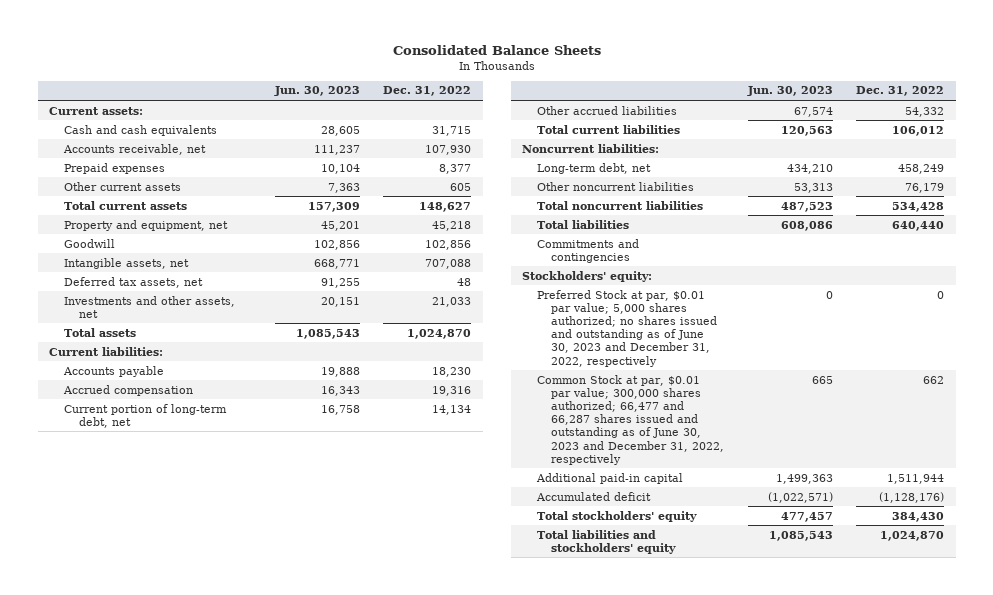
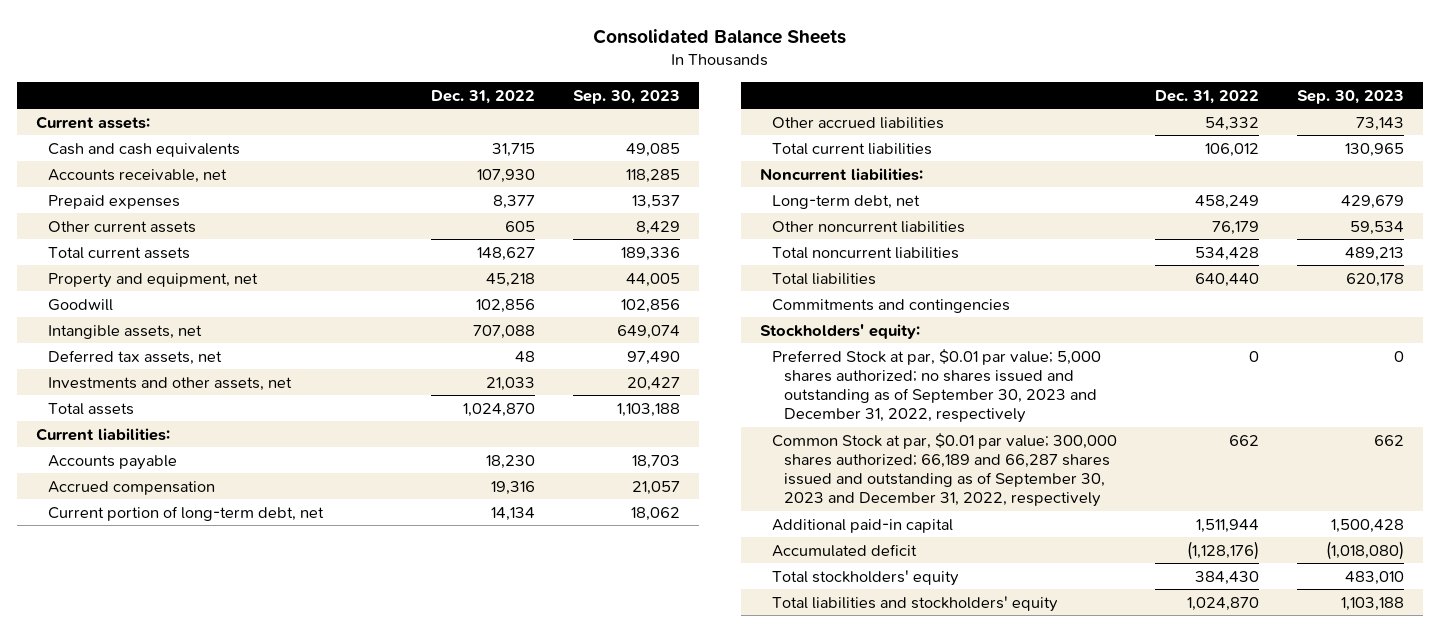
[273,86,360,97] Jun. 30, 2023 -> none
none -> [573,89,681,104] Sep. 30, 2023
[536,289,718,367] Preferred Stock at par, $0.01 par value; 5,000 shares authorized; no shares issued and outstanding as of June 30, 2023 and December 31, 2022, respectively -> [771,348,1101,424] Preferred Stock at par, $0.01 par value; 5,000 shares authorized; no shares issued and outstanding as of September 30, 2023 and December 31, 2022, respectively
[536,374,725,465] Common Stock at par, $0.01 par value; 300,000 shares authorized; 66,477 and 66,287 shares issued and outstanding as of June 30, 2023 and December 31, 2022, respectively -> [771,432,1117,508] Common Stock at par, $0.01 par value; 300,000 shares authorized; 66,189 and 66,287 shares issued and outstanding as of September 30, 2023 and December 31, 2022, respectively

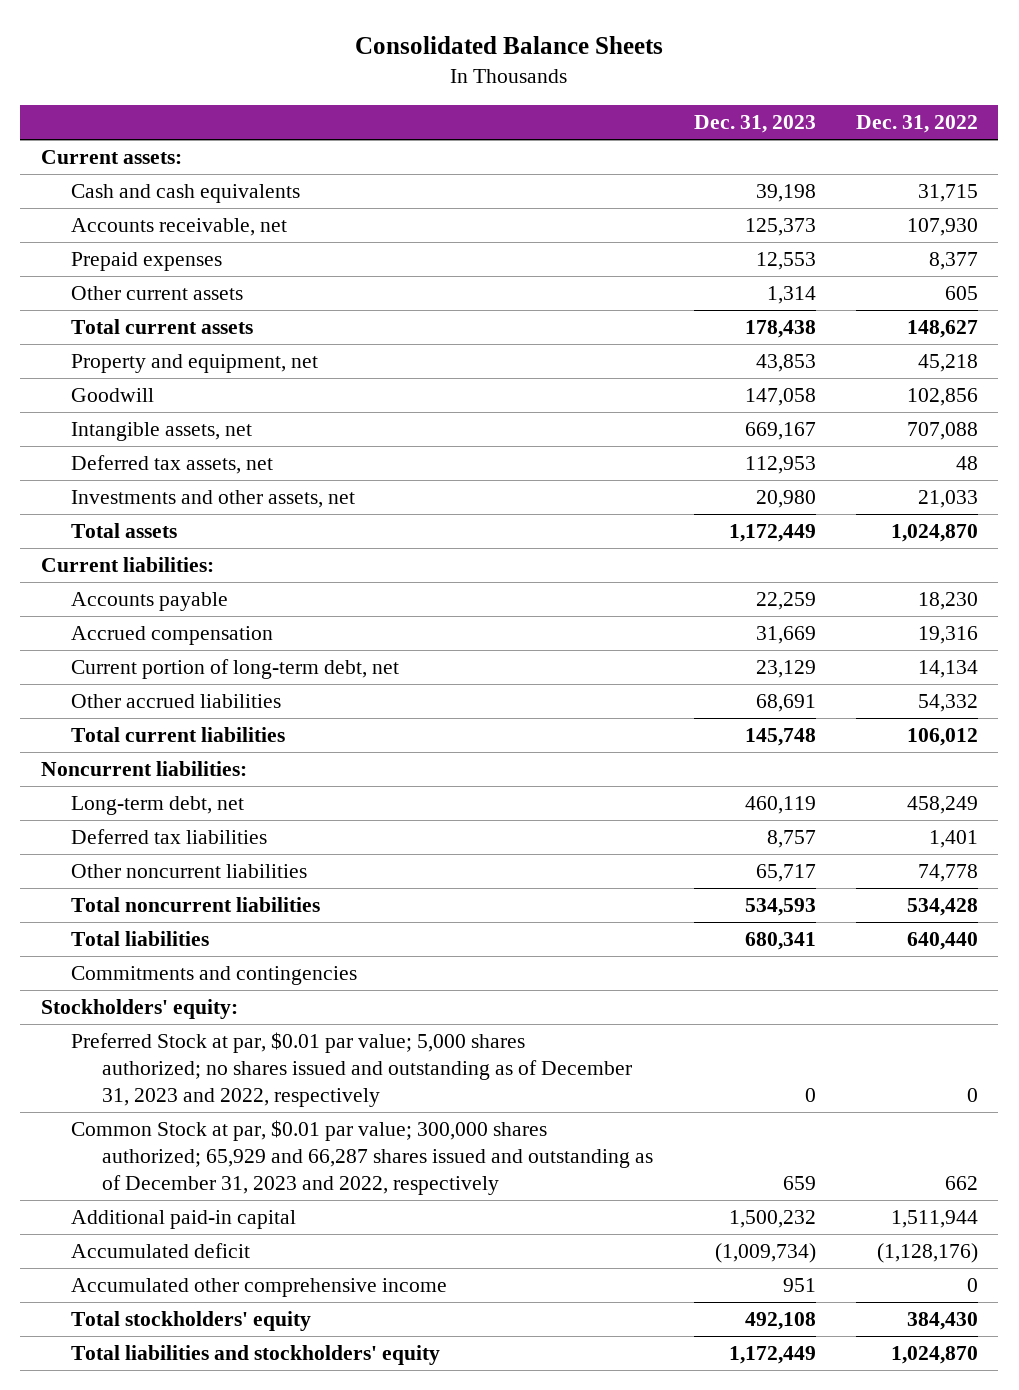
[573,89,681,104] Sep. 30, 2023 -> none
none -> [693,115,816,134] Dec. 31, 2023
none -> [71,829,268,845] Deferred tax liabilities
[1211,220,1259,235] 76,179 -> [918,864,979,883] 74,778
[771,348,1101,424] Preferred Stock at par, $0.01 par value; 5,000 shares authorized; no shares issued and outstanding as of September 30, 2023 and December 31, 2022, respectively -> [71,1032,632,1108] Preferred Stock at par, $0.01 par value; 5,000 shares authorized; no shares issued and outstanding as of December 31, 2023 and 2022, respectively
[771,432,1117,508] Common Stock at par, $0.01 par value; 300,000 shares authorized; 66,189 and 66,287 shares issued and outstanding as of September 30, 2023 and December 31, 2022, respectively -> [71,1120,653,1196] Common Stock at par, $0.01 par value; 300,000 shares authorized; 65,929 and 66,287 shares issued and outstanding as of December 31, 2023 and 2022, respectively
none -> [71,1278,448,1298] Accumulated other comprehensive income

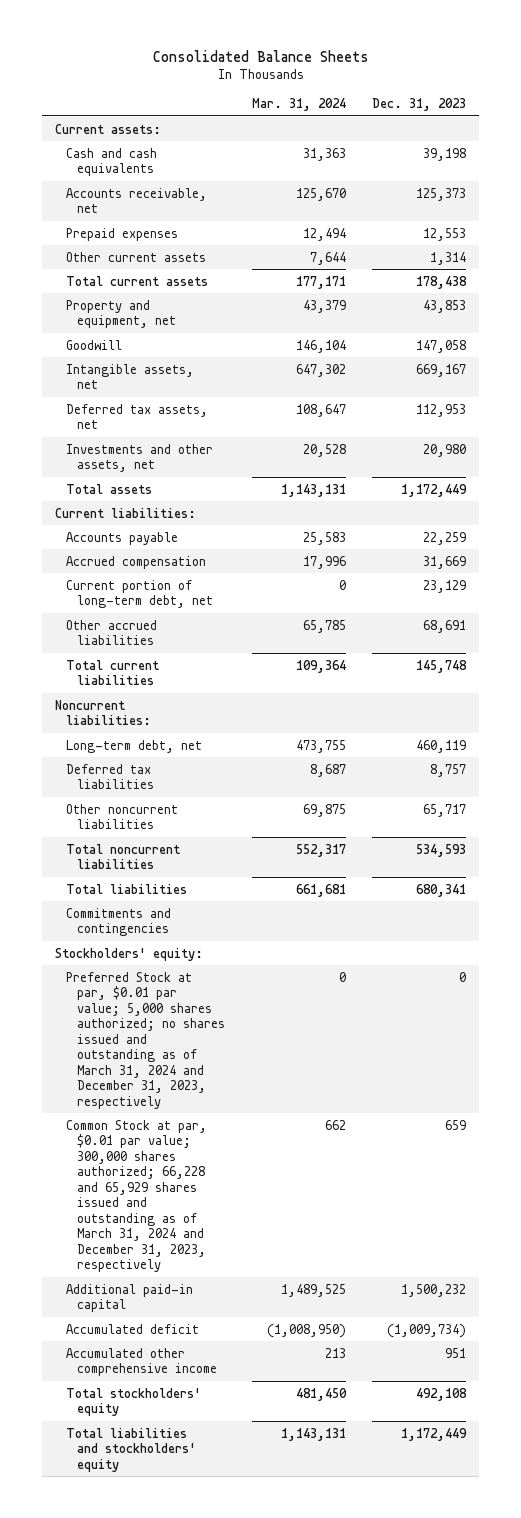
[856,115,979,134] Dec. 31, 2022 -> none
none -> [251,98,346,112] Mar. 31, 2024
[71,1032,632,1108] Preferred Stock at par, $0.01 par value; 5,000 shares authorized; no shares issued and outstanding as of December 31, 2023 and 2022, respectively -> [66,971,226,1109] Preferred Stock at par, $0.01 par value; 5,000 shares authorized; no shares issued and outstanding as of March 31, 2024 and December 31, 2023, respectively
[71,1120,653,1196] Common Stock at par, $0.01 par value; 300,000 shares authorized; 65,929 and 66,287 shares issued and outstanding as of December 31, 2023 and 2022, respectively -> [66,1119,208,1273] Common Stock at par, $0.01 par value; 300,000 shares authorized; 66,228 and 65,929 shares issued and outstanding as of March 31, 2024 and December 31, 2023, respectively

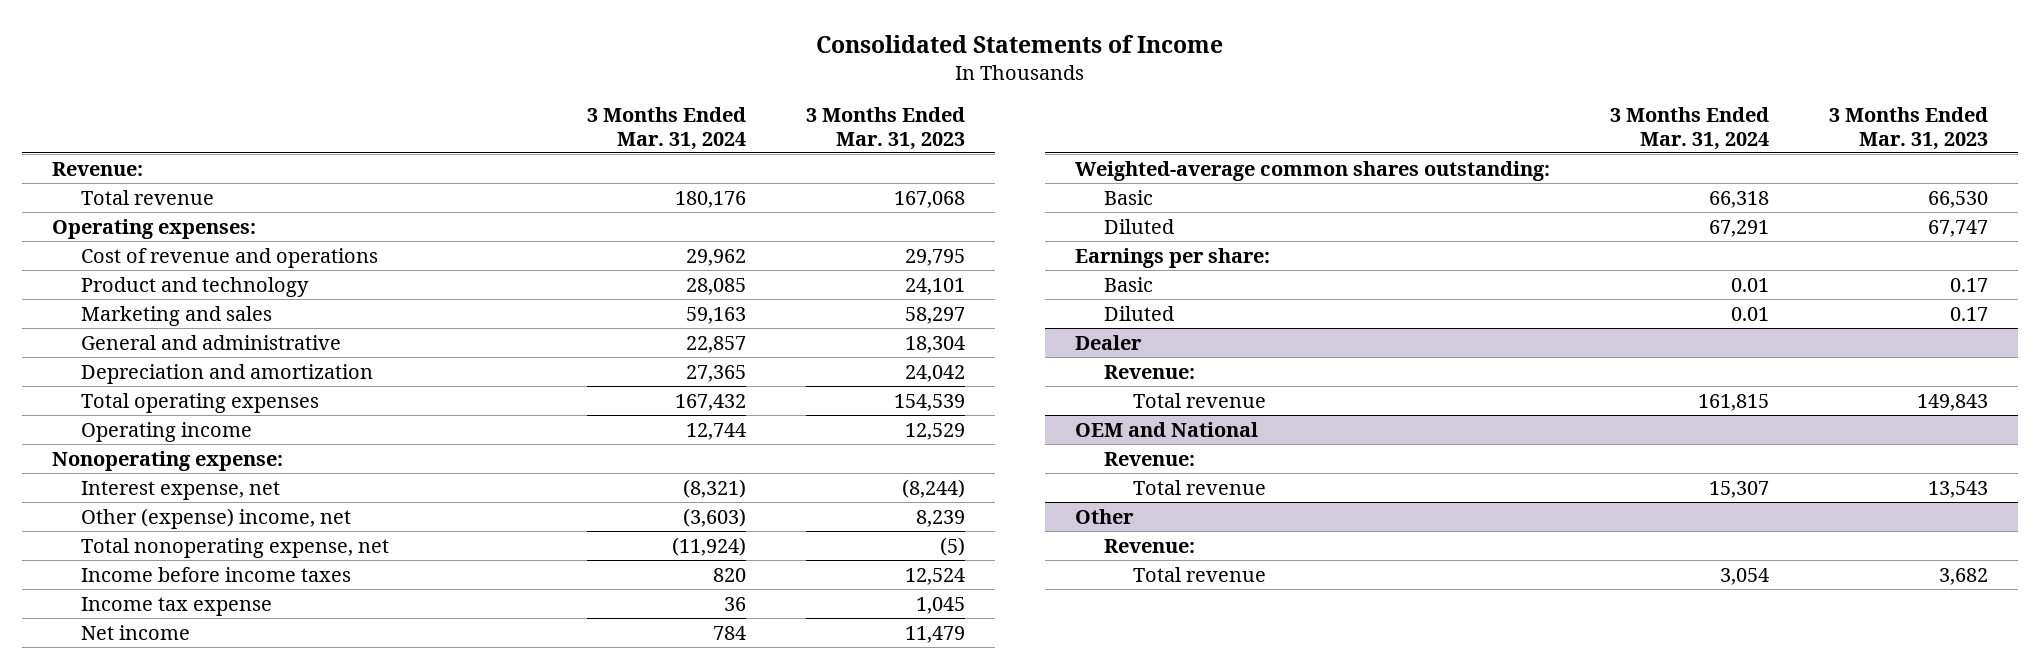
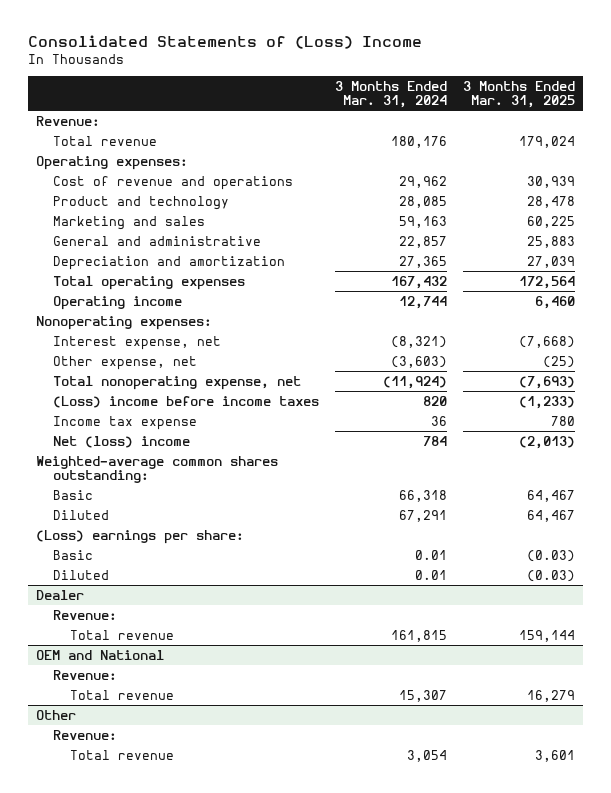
[815,34,1223,53] Consolidated Statements of Income -> [27,35,422,50] Consolidated Statements of (Loss) Income
[805,106,965,150] 3 Months Ended Mar. 31, 2023 -> none
none -> [463,80,576,109] 3 Months Ended Mar. 31, 2025
[51,450,283,471] Nonoperating expense: -> [35,315,212,330] Nonoperating expenses:
[80,507,351,529] Other (expense) income, net -> [52,355,197,370] Other expense, net
[80,566,351,582] Income before income taxes -> [52,395,319,408] (Loss) income before income taxes
[80,624,190,640] Net income -> [52,435,190,448] Net (loss) income
[1074,247,1270,268] Earnings per share: -> [35,529,244,544] (Loss) earnings per share:

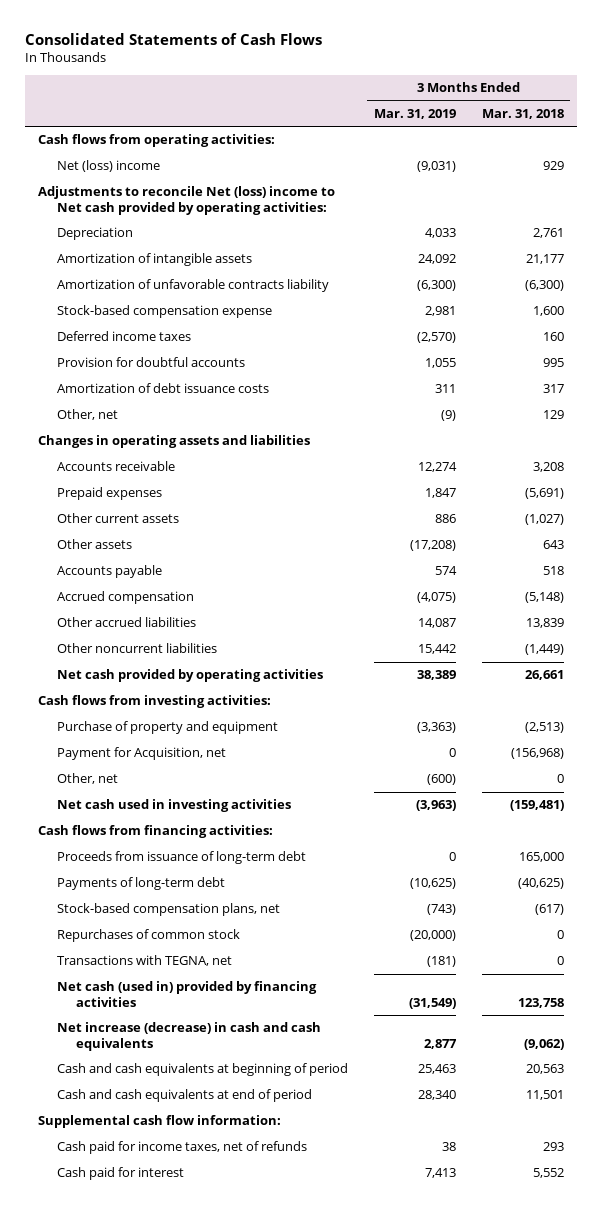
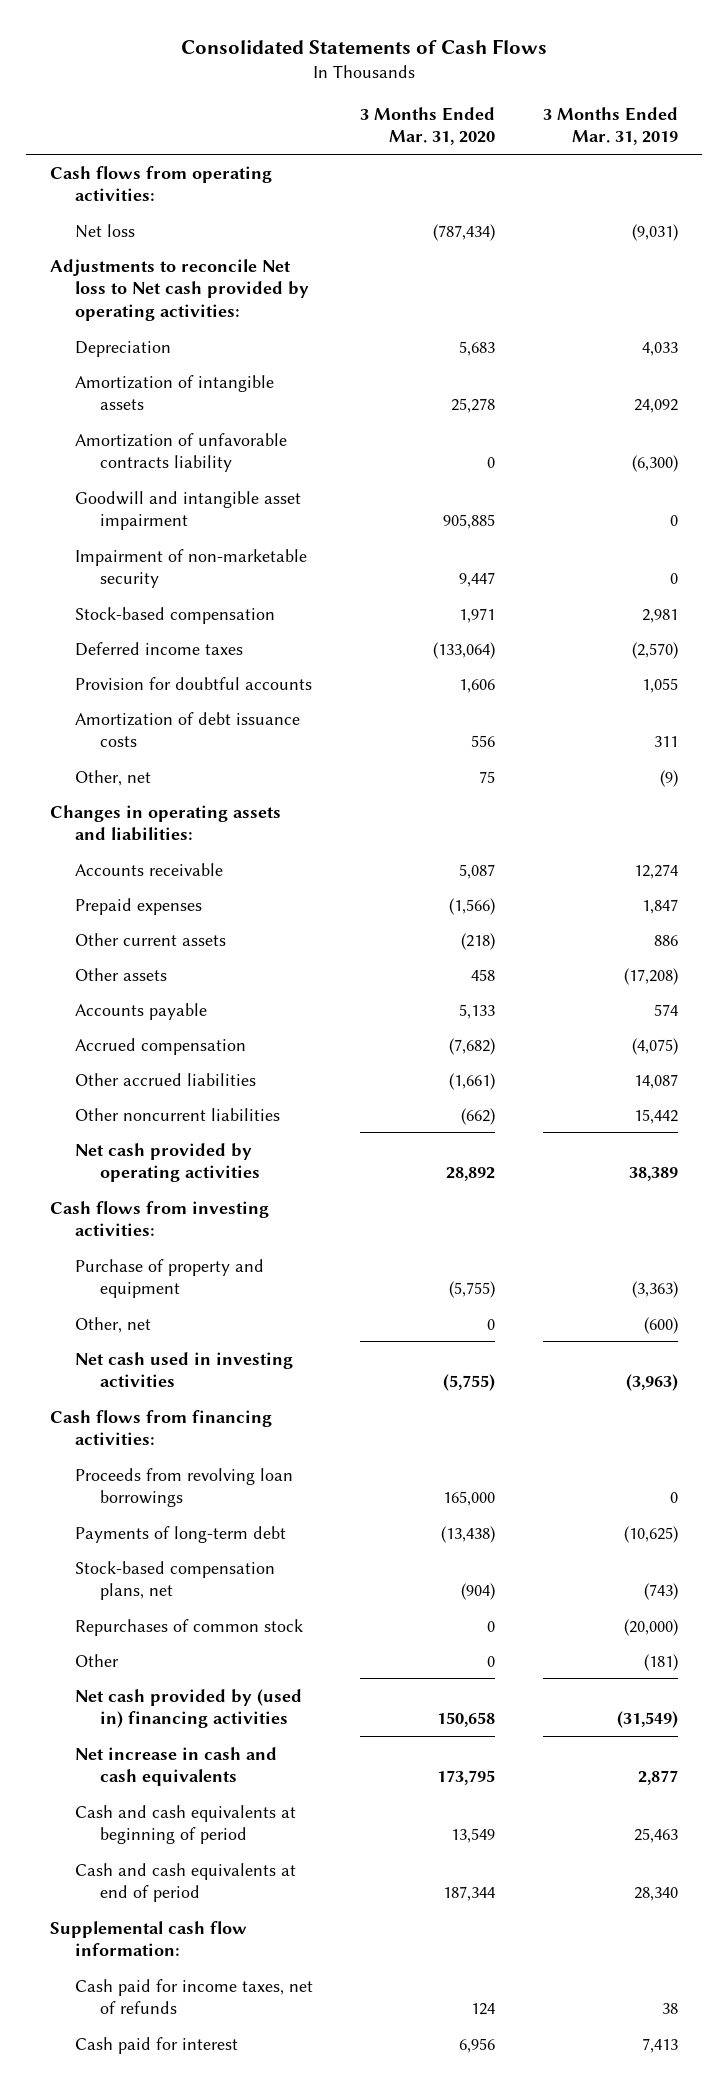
[481,108,564,119] Mar. 31, 2018 -> none
none -> [360,106,496,146] 3 Months Ended Mar. 31, 2020
[56,160,160,173] Net (loss) income -> [74,223,135,238] Net loss
[38,186,336,216] Adjustments to reconcile Net (loss) income to Net cash provided by operating activities: -> [50,258,309,322] Adjustments to reconcile Net loss to Net cash provided by operating activities:
none -> [74,490,301,531] Goodwill and intangible asset impairment
none -> [74,548,307,589] Impairment of non-marketable security
[56,305,272,319] Stock-based compensation expense -> [74,606,275,624] Stock-based compensation
[38,435,311,449] Changes in operating assets and liabilities -> [50,804,282,842] Changes in operating assets and liabilities:
[56,747,226,761] Payment for Acquisition, net -> none
[56,851,306,865] Proceeds from issuance of long-term debt -> none
none -> [74,1467,293,1508] Proceeds from revolving loan borrowings
[56,955,232,967] Transactions with TEGNA, net -> [74,1653,119,1667] Other
[56,981,317,1008] Net cash (used in) provided by financing activities -> [74,1688,302,1729] Net cash provided by (used in) financing activities
[56,1022,321,1052] Net increase (decrease) in cash and cash equivalents -> [74,1746,277,1787] Net increase in cash and cash equivalents

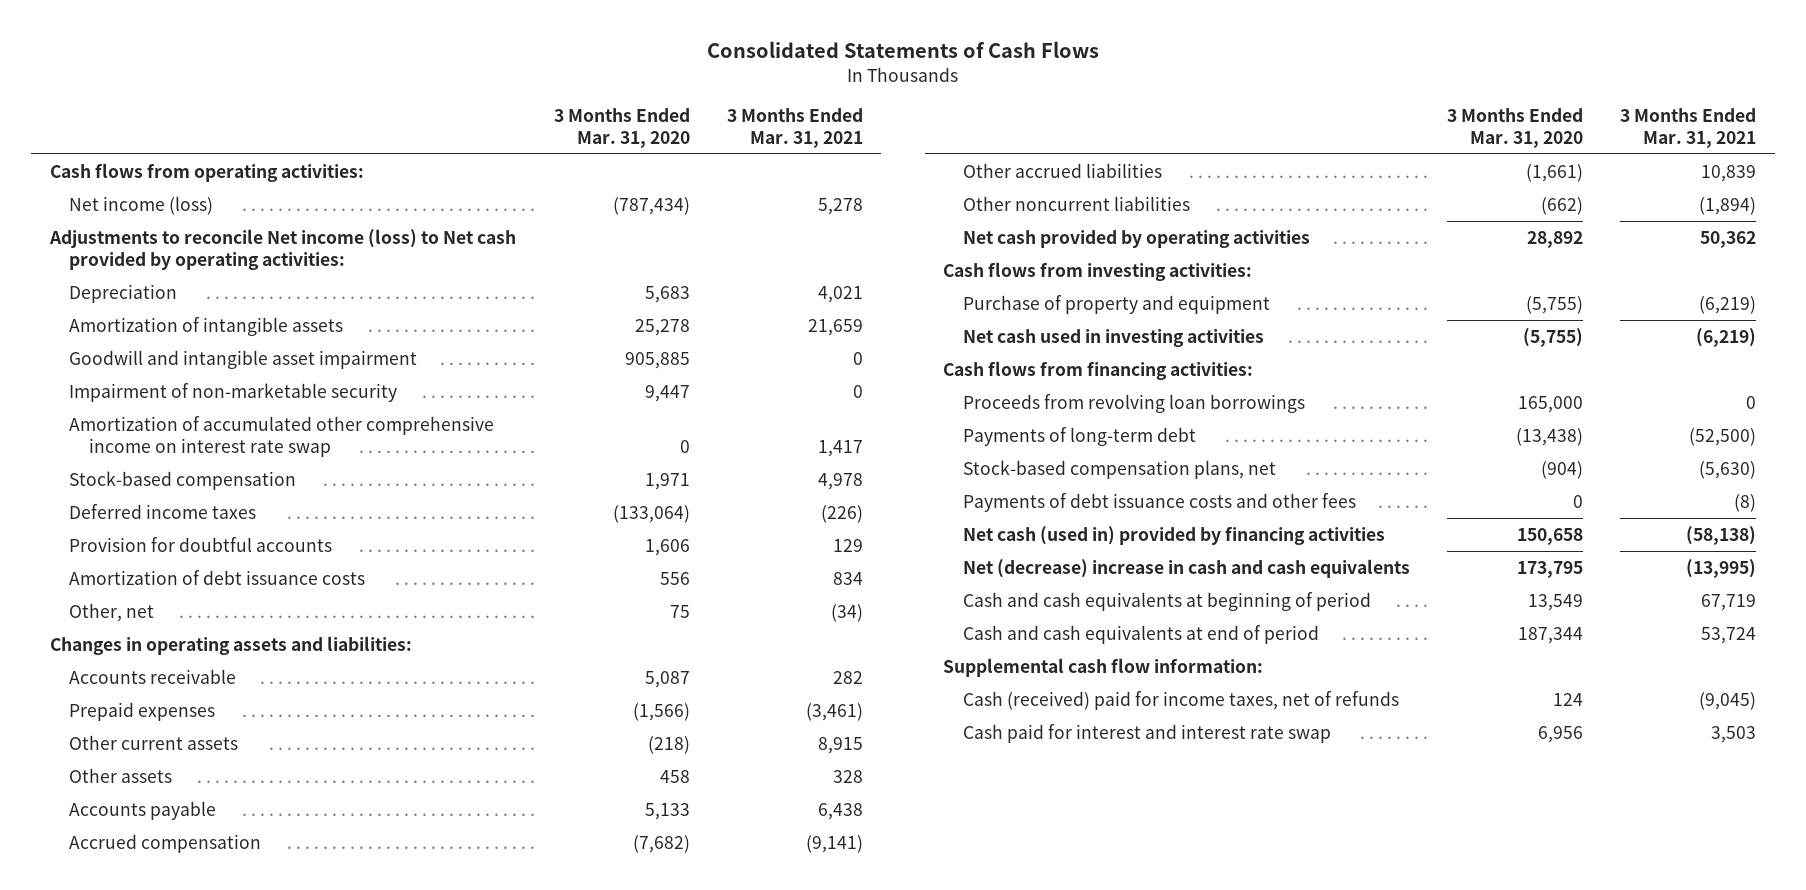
[542,106,678,146] 3 Months Ended Mar. 31, 2019 -> none
none -> [726,107,863,148] 3 Months Ended Mar. 31, 2021
[74,223,135,238] Net loss -> [69,195,214,215] Net income (loss)
[50,258,309,322] Adjustments to reconcile Net loss to Net cash provided by operating activities: -> [48,228,516,270] Adjustments to reconcile Net income (loss) to Net cash provided by operating activities:
[74,432,287,473] Amortization of unfavorable contracts liability -> none
none -> [69,415,495,457] Amortization of accumulated other comprehensive income on interest rate swap
[74,1316,151,1333] Other, net -> none
[74,1618,303,1636] Repurchases of common stock -> none
[74,1653,119,1667] Other -> none
none -> [962,492,1356,512] Payments of debt issuance costs and other fees
[74,1688,302,1729] Net cash provided by (used in) financing activities -> [962,525,1385,545] Net cash (used in) provided by financing activities
[74,1746,277,1787] Net increase in cash and cash equivalents -> [962,558,1410,578] Net (decrease) increase in cash and cash equivalents
[74,1978,313,2015] Cash paid for income taxes, net of refunds -> [962,690,1399,710] Cash (received) paid for income taxes, net of refunds
[74,2036,238,2054] Cash paid for interest -> [962,723,1331,743] Cash paid for interest and interest rate swap

